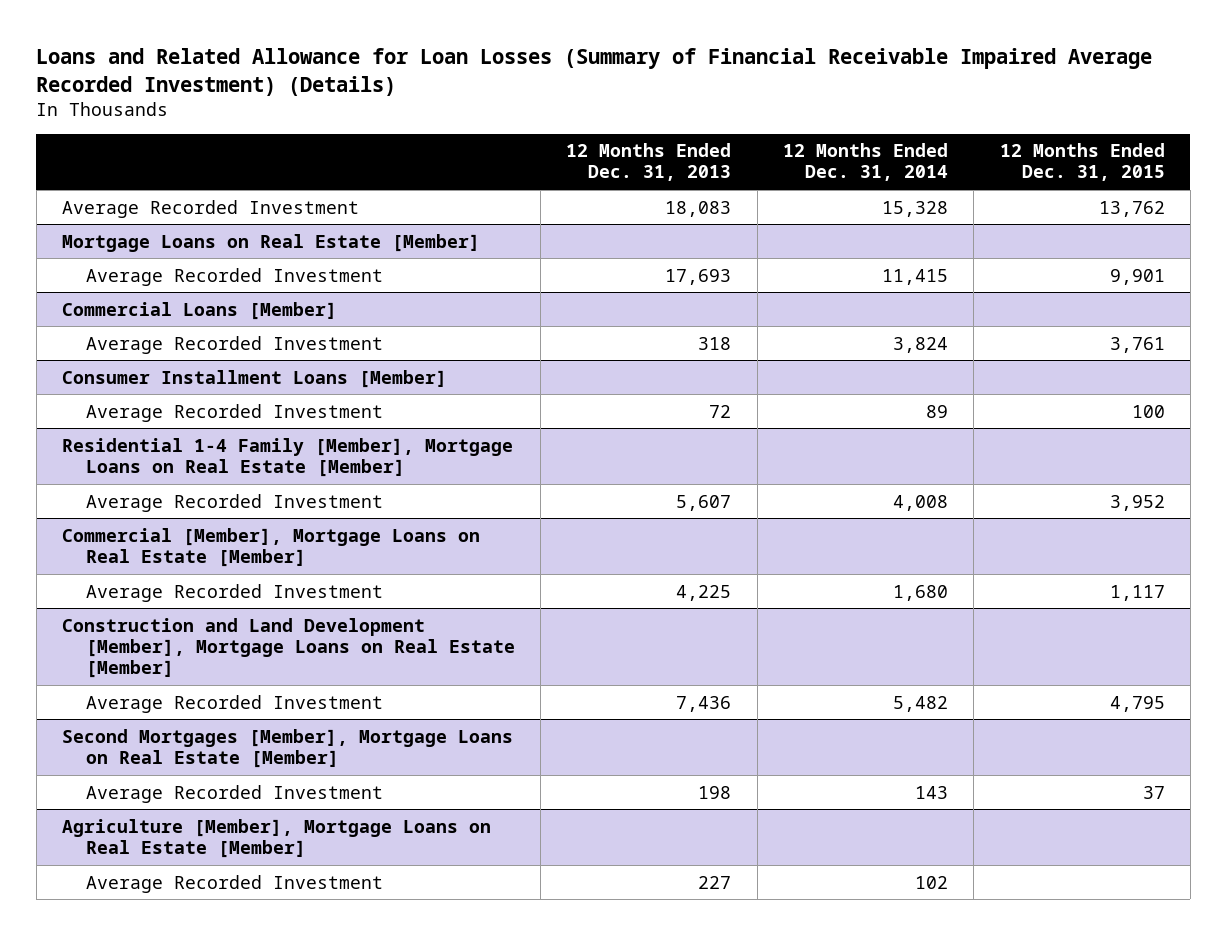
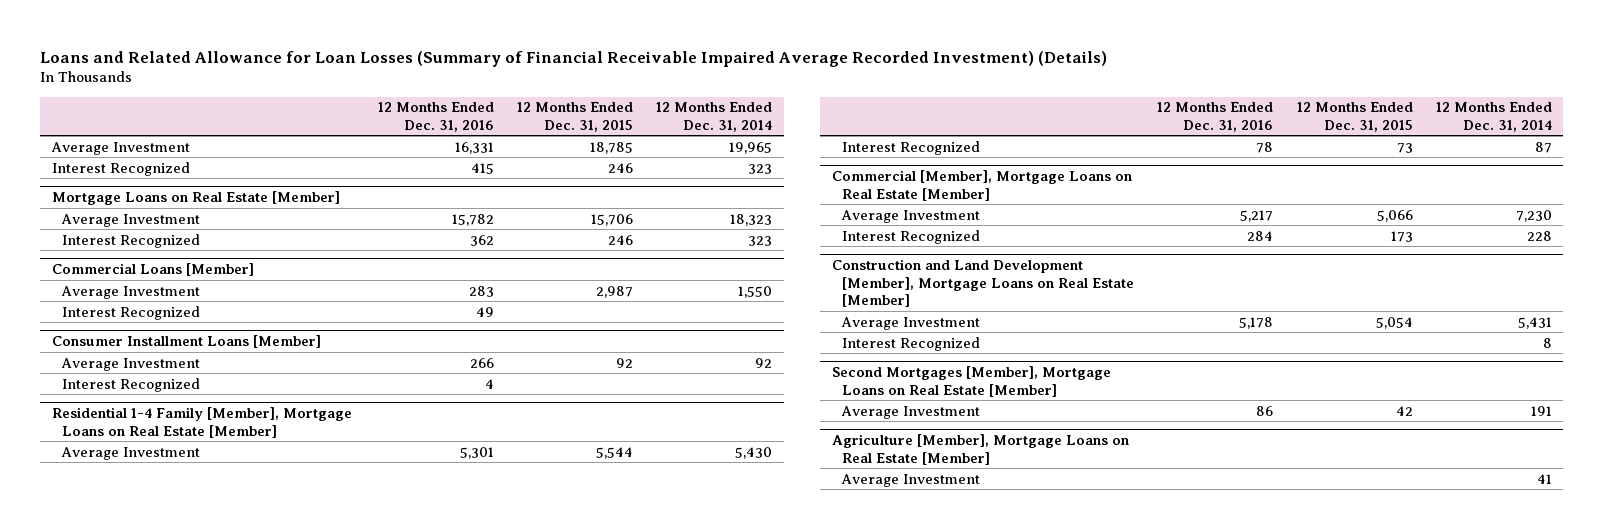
[566,143,732,182] 12 Months Ended Dec. 31, 2013 -> none
none -> [377,102,494,132] 12 Months Ended Dec. 31, 2016
[61,199,359,218] Average Recorded Investment -> [50,141,190,155] Average Investment
[881,200,948,217] 15,328 -> [729,141,773,154] 19,965
[1098,200,1165,217] 13,762 -> [589,141,633,154] 18,785
none -> [51,161,190,176] Interest Recognized
[85,267,383,286] Average Recorded Investment -> [61,213,201,227] Average Investment
[881,268,948,285] 11,415 -> [730,213,773,226] 18,323
[1109,268,1165,285] 9,901 -> [590,213,633,226] 15,706
none -> [62,233,201,248] Interest Recognized
[85,335,383,354] Average Recorded Investment -> [61,285,201,299] Average Investment
[892,336,948,353] 3,824 -> [738,285,773,298] 1,550
[1109,336,1165,353] 3,761 -> [595,285,633,298] 2,987
none -> [62,305,201,320] Interest Recognized
[85,403,383,422] Average Recorded Investment -> [61,357,201,371] Average Investment
[925,404,948,418] 89 -> [755,357,773,368] 92
[1131,404,1165,418] 100 -> [615,357,633,368] 92
none -> [62,377,201,392] Interest Recognized
[85,493,383,512] Average Recorded Investment -> [61,446,201,460] Average Investment
[892,494,948,511] 4,008 -> [735,446,773,459] 5,430
[1109,494,1165,511] 3,952 -> [595,446,633,459] 5,544
none -> [842,140,981,155] Interest Recognized
[85,583,383,602] Average Recorded Investment -> [841,209,981,223] Average Investment
[892,584,948,601] 1,680 -> [1515,209,1552,222] 7,230
[1109,584,1165,601] 1,117 -> [1376,209,1413,222] 5,066
none -> [842,229,981,244] Interest Recognized
[85,694,383,713] Average Recorded Investment -> [841,316,981,330] Average Investment
[892,695,948,712] 5,482 -> [1517,316,1552,329] 5,431
[1109,695,1165,712] 4,795 -> [1375,316,1413,329] 5,054
none -> [842,336,981,351] Interest Recognized
[85,784,383,803] Average Recorded Investment -> [841,405,981,419] Average Investment
[914,785,948,799] 143 -> [1530,405,1552,416] 191
[1142,785,1165,799] 37 -> [1395,405,1413,416] 42
[85,874,383,893] Average Recorded Investment -> [841,473,981,487] Average Investment
[914,875,948,889] 102 -> [1536,473,1552,484] 41

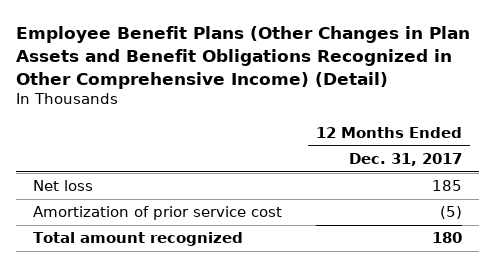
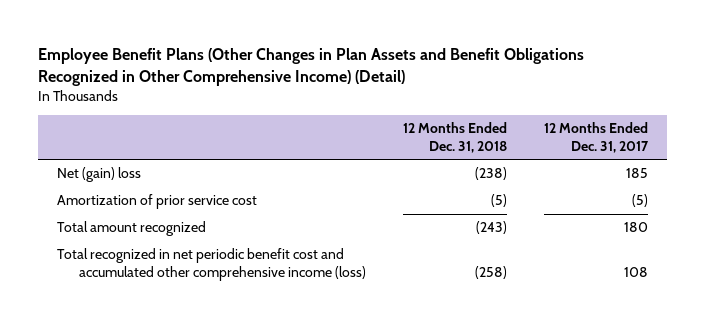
none -> [403,121,508,153] 12 Months Ended Dec. 31, 2018
[33,180,94,192] Net loss -> [57,167,142,183] Net (gain) loss
none -> [57,248,366,281] Total recognized in net periodic benefit cost and accumulated other comprehensive income (loss)

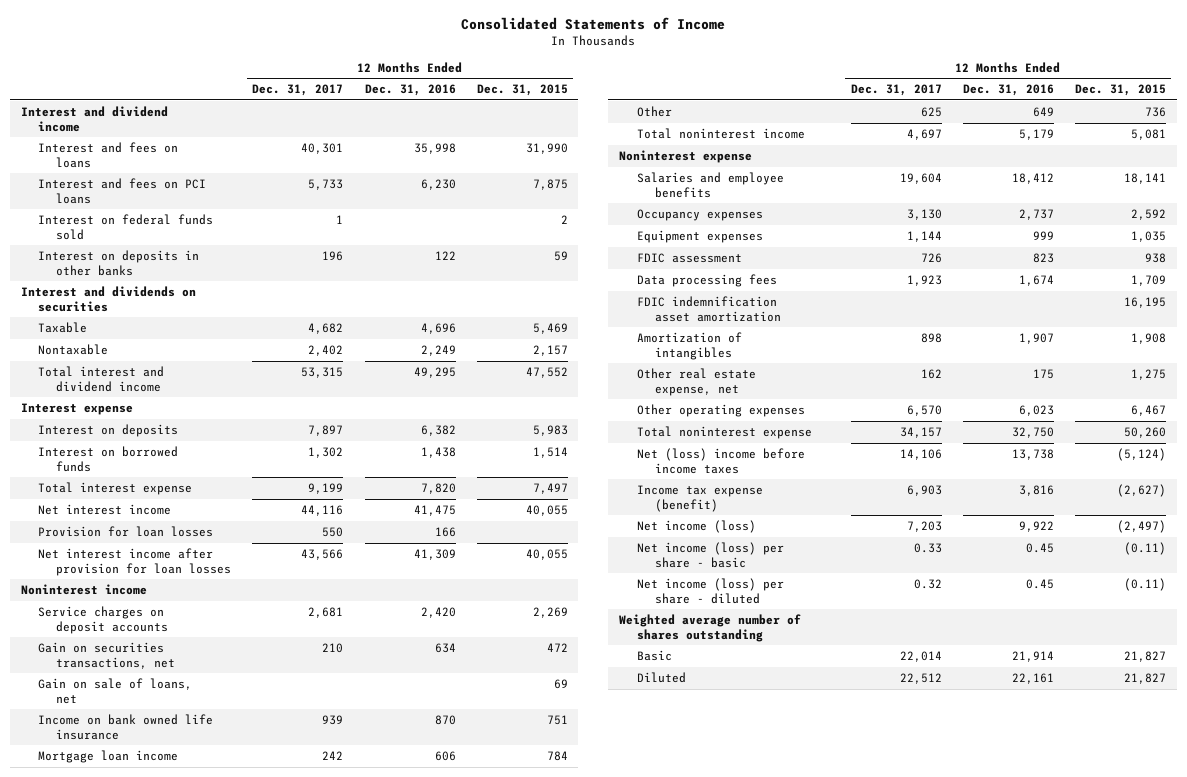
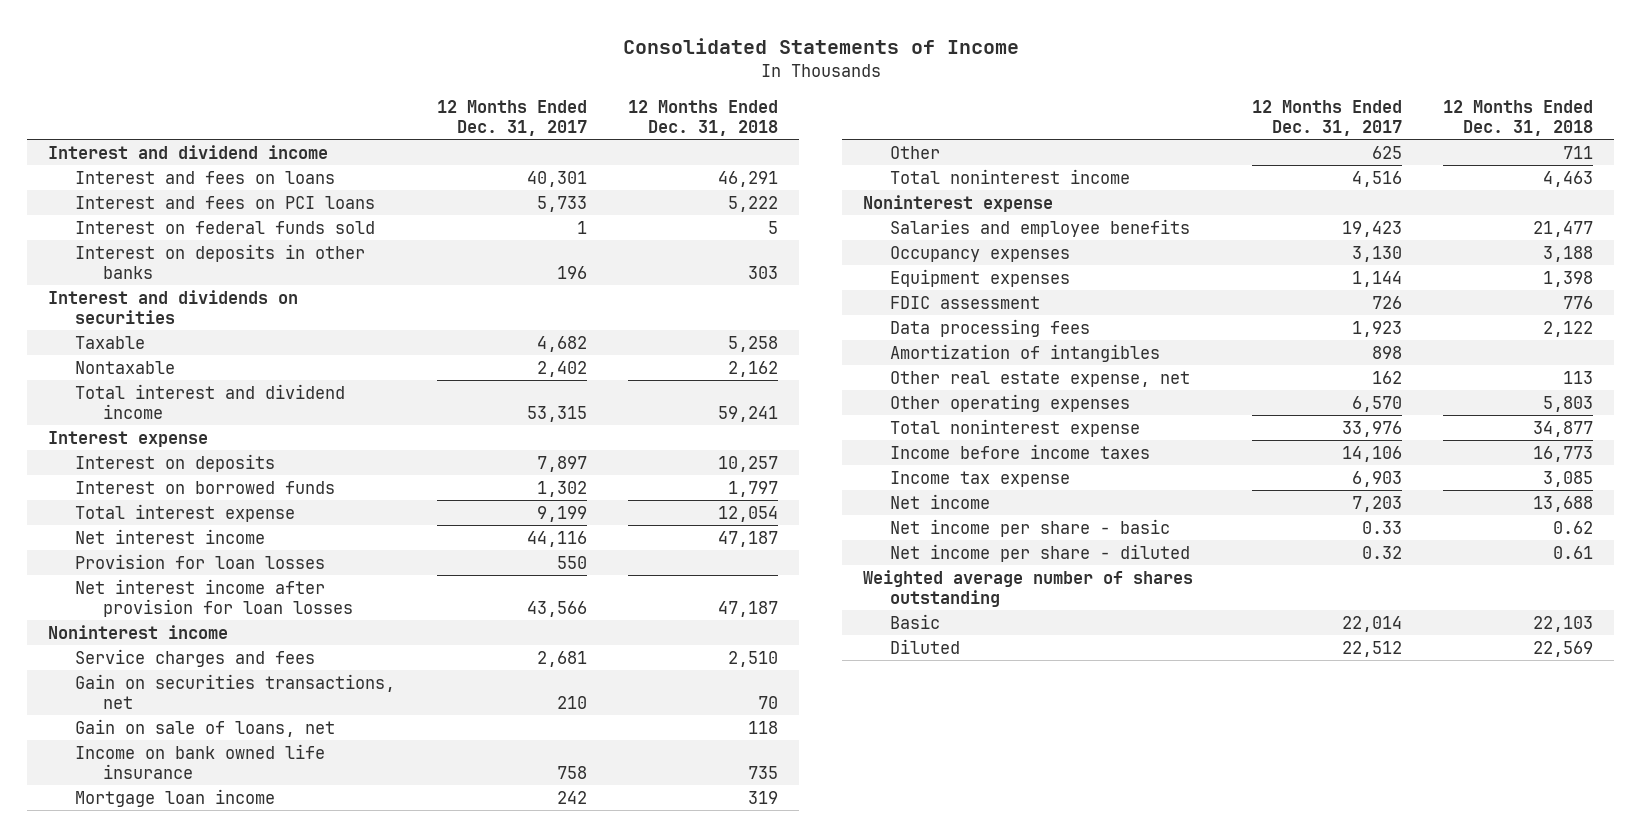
[364,84,456,97] Dec. 31, 2016 -> none
[476,84,568,97] Dec. 31, 2015 -> none
none -> [628,99,779,137] 12 Months Ended Dec. 31, 2018
[38,605,169,634] Service charges on deposit accounts -> [75,648,316,667] Service charges and fees
[322,714,344,725] 939 -> [556,765,587,779] 758
[906,128,942,140] 4,697 -> [1351,170,1402,187] 4,516
[899,172,942,184] 19,604 -> [1341,220,1402,237] 19,423
[636,295,781,322] FDIC indemnification asset amortization -> none
[899,426,942,438] 34,157 -> [1341,420,1402,437] 33,976
[636,447,805,474] Net (loss) income before income taxes -> [890,443,1151,459] Income before income taxes
[636,484,763,512] Income tax expense (benefit) -> [890,470,1071,487] Income tax expense
[636,519,756,533] Net income (loss) -> [890,493,991,509] Net income
[636,541,784,568] Net income (loss) per share - basic -> [890,518,1171,537] Net income per share - basic
[636,577,784,604] Net income (loss) per share - diluted -> [890,543,1191,562] Net income per share - diluted

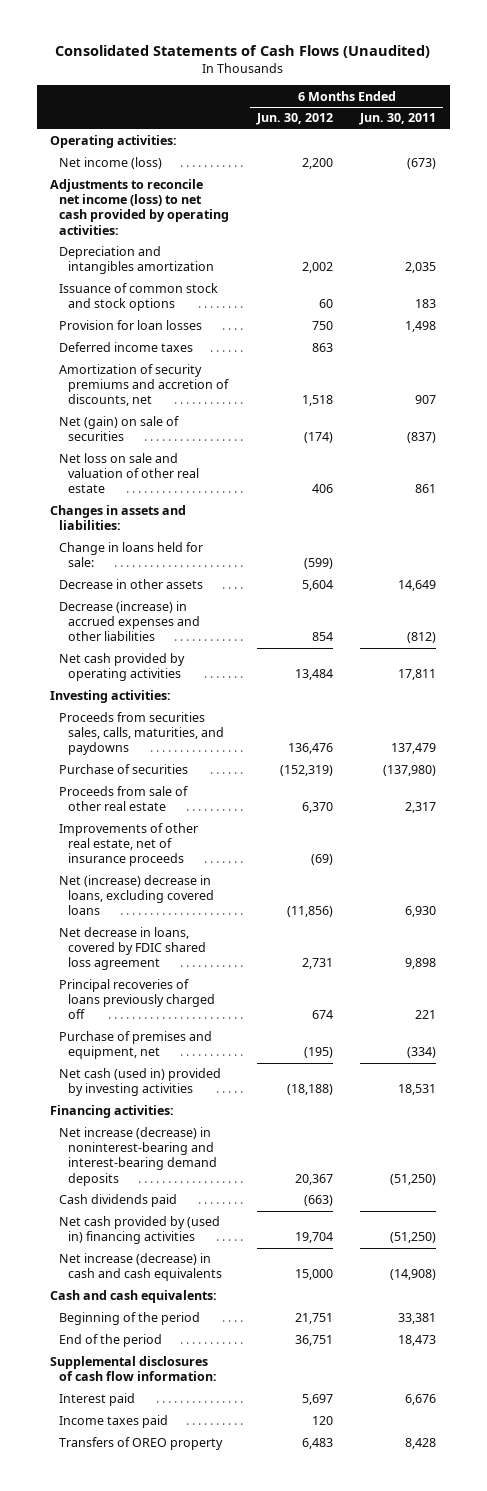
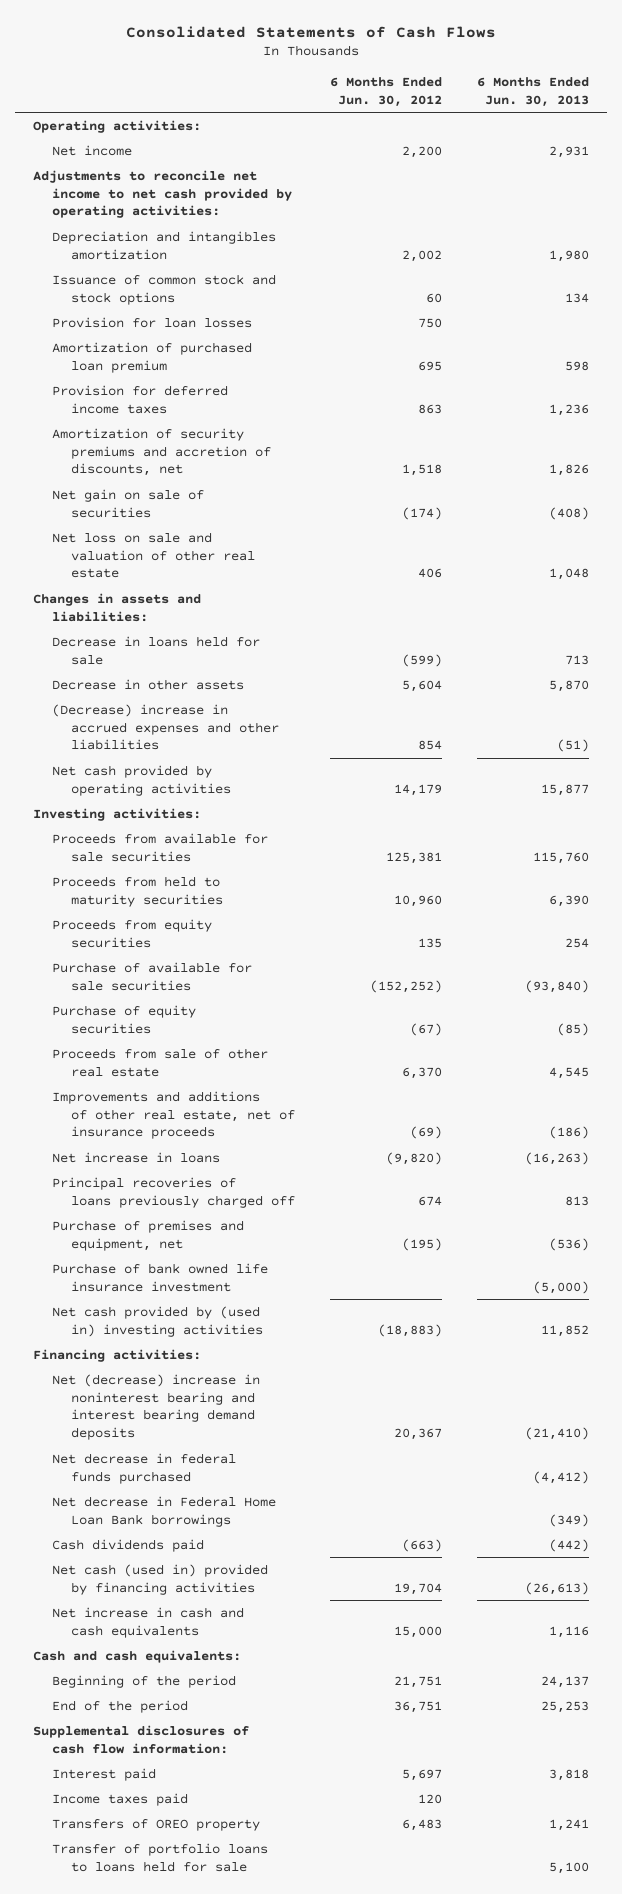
[55,45,431,59] Consolidated Statements of Cash Flows (Unaudited) -> [125,25,496,38] Consolidated Statements of Cash Flows
[359,113,437,126] Jun. 30, 2011 -> none
none -> [477,77,590,107] 6 Months Ended Jun. 30, 2013
[59,157,163,170] Net income (loss) -> [52,144,133,156] Net income
[50,179,230,235] Adjustments to reconcile net income (loss) to net cash provided by operating activities: -> [32,169,293,219] Adjustments to reconcile net income to net cash provided by operating activities:
none -> [52,341,253,373] Amortization of purchased loan premium
[59,342,194,353] Deferred income taxes -> [52,384,229,414] Provision for deferred income taxes
[59,416,180,442] Net (gain) on sale of securities -> [52,488,205,518] Net gain on sale of securities
[59,542,204,568] Change in loans held for sale: -> [52,635,261,665] Decrease in loans held for sale
[59,601,201,642] Decrease (increase) in accrued expenses and other liabilities -> [52,703,280,751] (Decrease) increase in accrued expenses and other liabilities
[294,669,333,681] 13,484 -> [394,783,443,796] 14,179
[59,712,225,756] Proceeds from securities sales, calls, maturities, and paydowns -> none
none -> [52,832,269,862] Proceeds from available for sale securities
none -> [52,875,224,907] Proceeds from held to maturity securities
none -> [52,918,213,948] Proceeds from equity securities
[59,764,189,775] Purchase of securities -> [52,961,253,991] Purchase of available for sale securities
[279,765,333,777] (152,319) -> [370,979,443,993] (152,252)
none -> [52,1004,197,1034] Purchase of equity securities
[59,927,207,971] Net decrease in loans, covered by FDIC shared loss agreement -> none
[59,823,199,867] Improvements of other real estate, net of insurance proceeds -> [52,1090,296,1140] Improvements and additions of other real estate, net of insurance proceeds
[59,875,215,916] Net (increase) decrease in loans, excluding covered loans -> [52,1151,221,1163] Net increase in loans
[286,906,333,918] (11,856) -> [386,1151,443,1165] (9,820)
none -> [52,1262,269,1292] Purchase of bank owned life insurance investment
[59,1068,222,1097] Net cash (used in) provided by investing activities -> [52,1305,264,1337] Net cash provided by (used in) investing activities
[286,1084,333,1096] (18,188) -> [378,1323,443,1337] (18,883)
[59,1127,218,1186] Net increase (decrease) in noninterest-bearing and interest-bearing demand deposits -> [52,1373,261,1440] Net (decrease) increase in noninterest bearing and interest bearing demand deposits
none -> [52,1452,237,1484] Net decrease in federal funds purchased
none -> [52,1495,277,1527] Net decrease in Federal Home Loan Bank borrowings
[59,1216,221,1245] Net cash provided by (used in) financing activities -> [52,1563,269,1595] Net cash (used in) provided by financing activities
[59,1253,223,1282] Net increase (decrease) in cash and cash equivalents -> [52,1606,245,1638] Net increase in cash and cash equivalents
none -> [52,1842,269,1872] Transfer of portfolio loans to loans held for sale

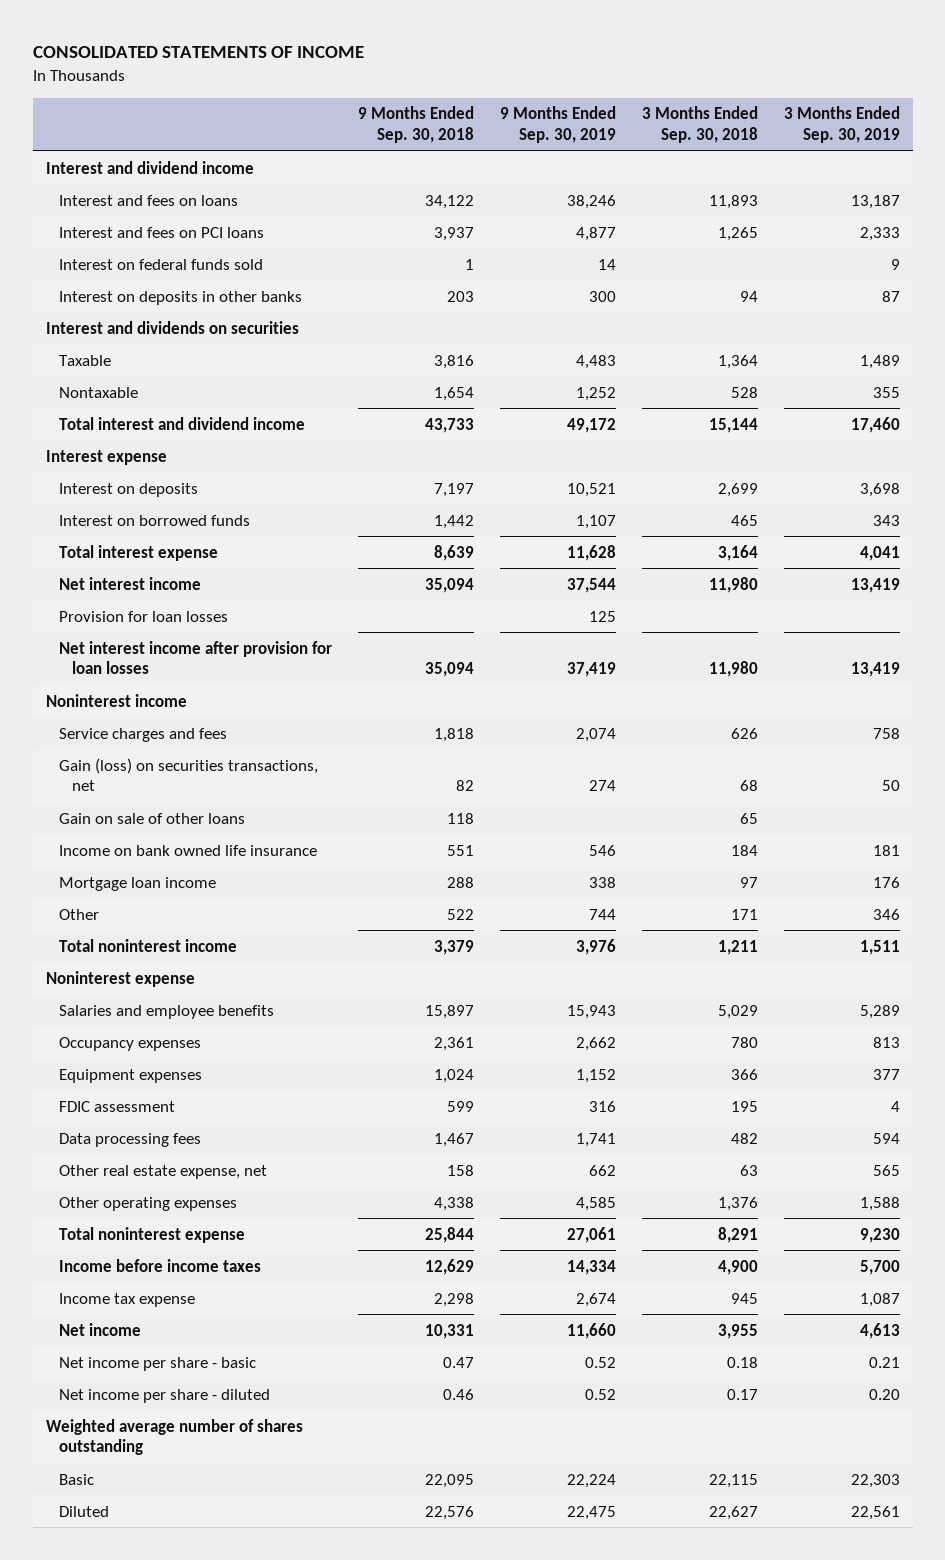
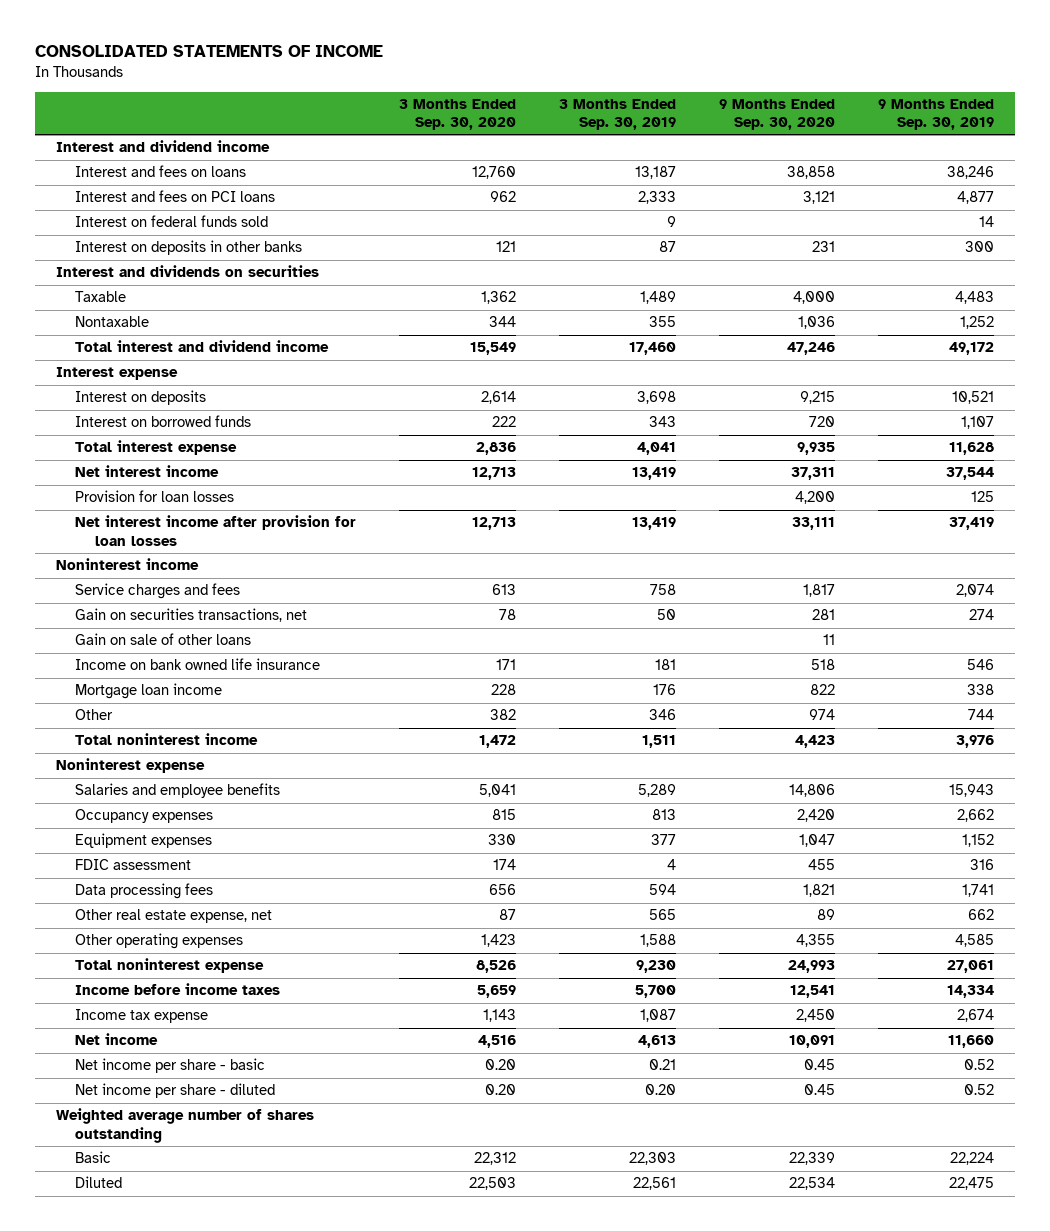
[357,106,474,143] 9 Months Ended Sep. 30, 2018 -> none
[641,106,758,143] 3 Months Ended Sep. 30, 2018 -> none
none -> [399,98,517,131] 3 Months Ended Sep. 30, 2020
none -> [719,98,836,131] 9 Months Ended Sep. 30, 2020
[58,757,318,792] Gain (loss) on securities transactions, net -> [75,608,308,623] Gain on securities transactions, net

